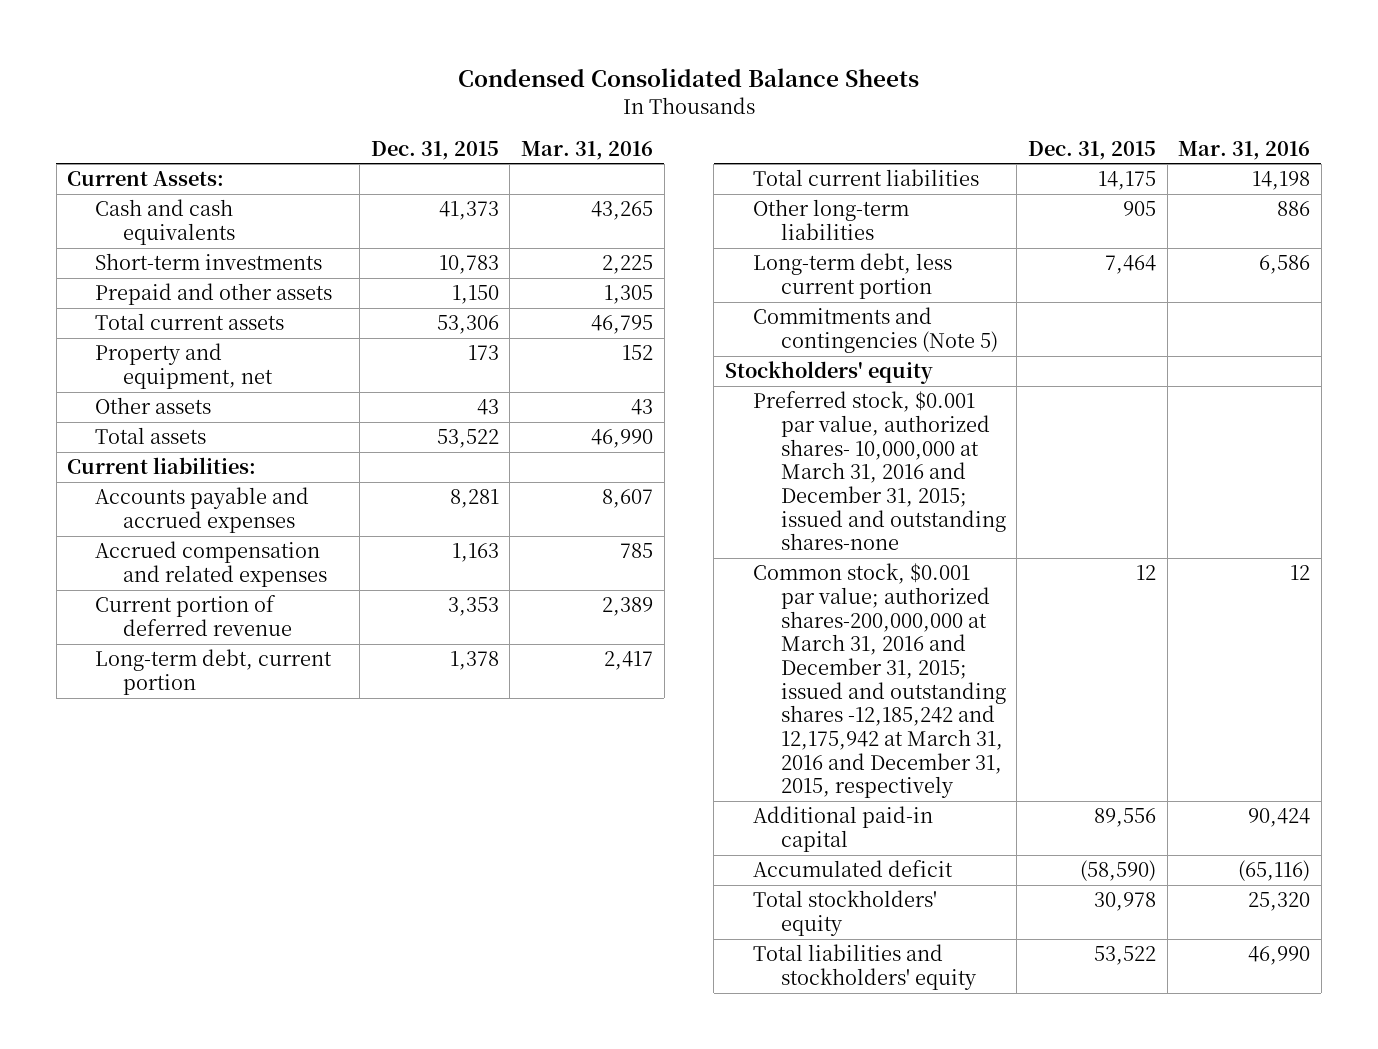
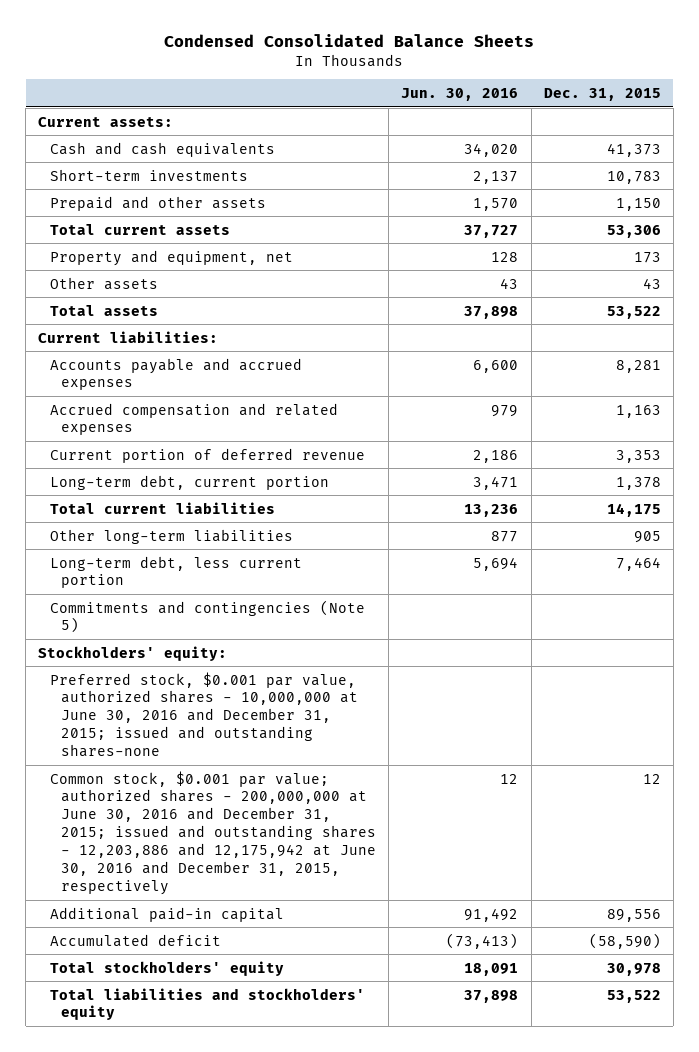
[521,140,654,160] Mar. 31, 2016 -> none
none -> [401,87,519,101] Jun. 30, 2016
[67,171,225,187] Current Assets: -> [38,116,174,127] Current assets:
[724,361,933,385] Stockholders' equity -> [38,645,228,661] Stockholders' equity:
[752,391,1006,551] Preferred stock, $0.001 par value, authorized shares- 10,000,000 at March 31, 2016 and December 31, 2015; issued and outstanding shares-none -> [49,671,359,757] Preferred stock, $0.001 par value, authorized shares - 10,000,000 at June 30, 2016 and December 31, 2015; issued and outstanding shares-none
[752,563,1006,799] Common stock, $0.001 par value; authorized shares-200,000,000 at March 31, 2016 and December 31, 2015; issued and outstanding shares -12,185,242 and 12,175,942 at March 31, 2016 and December 31, 2015, respectively -> [49,770,377,895] Common stock, $0.001 par value; authorized shares - 200,000,000 at June 30, 2016 and December 31, 2015; issued and outstanding shares - 12,203,886 and 12,175,942 at June 30, 2016 and December 31, 2015, respectively

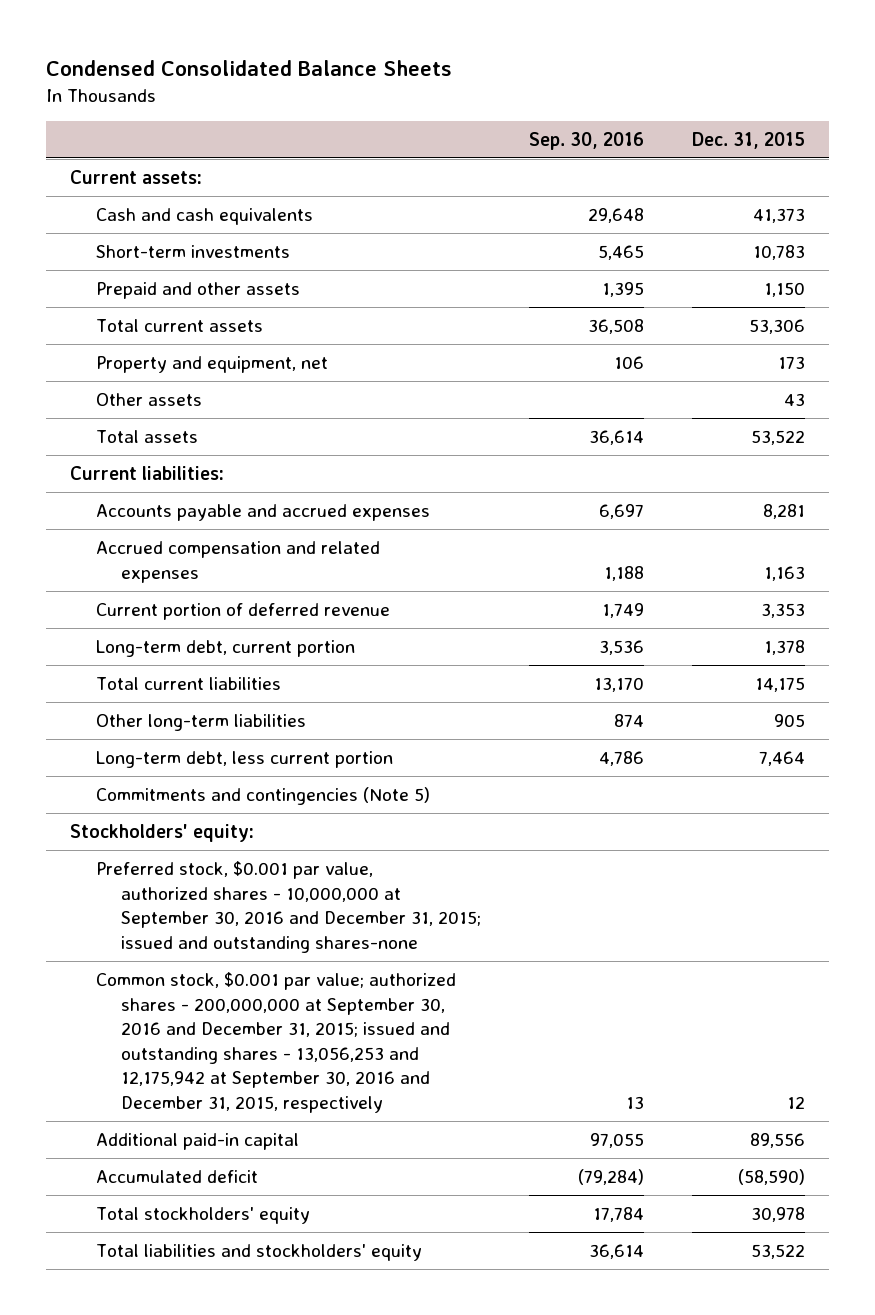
[401,87,519,101] Jun. 30, 2016 -> none
none -> [528,131,644,150] Sep. 30, 2016
[49,671,359,757] Preferred stock, $0.001 par value, authorized shares - 10,000,000 at June 30, 2016 and December 31, 2015; issued and outstanding shares-none -> [95,861,481,953] Preferred stock, $0.001 par value, authorized shares - 10,000,000 at September 30, 2016 and December 31, 2015; issued and outstanding shares-none
[49,770,377,895] Common stock, $0.001 par value; authorized shares - 200,000,000 at June 30, 2016 and December 31, 2015; issued and outstanding shares - 12,203,886 and 12,175,942 at June 30, 2016 and December 31, 2015, respectively -> [95,972,456,1113] Common stock, $0.001 par value; authorized shares - 200,000,000 at September 30, 2016 and December 31, 2015; issued and outstanding shares - 13,056,253 and 12,175,942 at September 30, 2016 and December 31, 2015, respectively

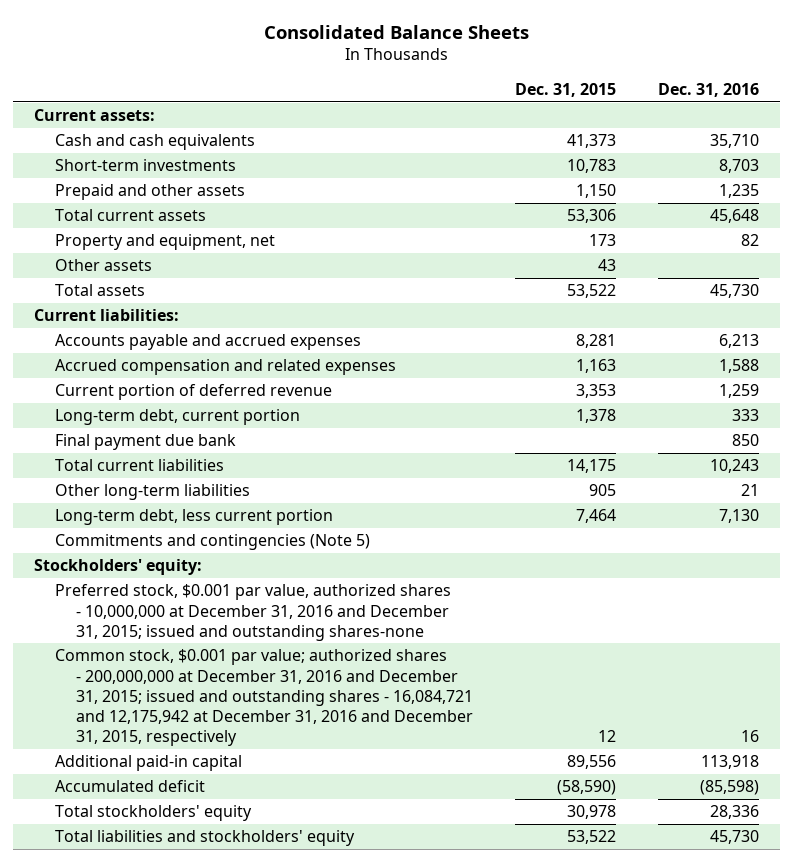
[46,59,453,76] Condensed Consolidated Balance Sheets -> [263,24,529,39] Consolidated Balance Sheets
[528,131,644,150] Sep. 30, 2016 -> none
none -> [657,83,759,98] Dec. 31, 2016
none -> [55,434,237,451] Final payment due bank
[95,861,481,953] Preferred stock, $0.001 par value, authorized shares - 10,000,000 at September 30, 2016 and December 31, 2015; issued and outstanding shares-none -> [55,584,452,641] Preferred stock, $0.001 par value, authorized shares - 10,000,000 at December 31, 2016 and December 31, 2015; issued and outstanding shares-none
[95,972,456,1113] Common stock, $0.001 par value; authorized shares - 200,000,000 at September 30, 2016 and December 31, 2015; issued and outstanding shares - 13,056,253 and 12,175,942 at September 30, 2016 and December 31, 2015, respectively -> [55,649,474,746] Common stock, $0.001 par value; authorized shares - 200,000,000 at December 31, 2016 and December 31, 2015; issued and outstanding shares - 16,084,721 and 12,175,942 at December 31, 2016 and December 31, 2015, respectively

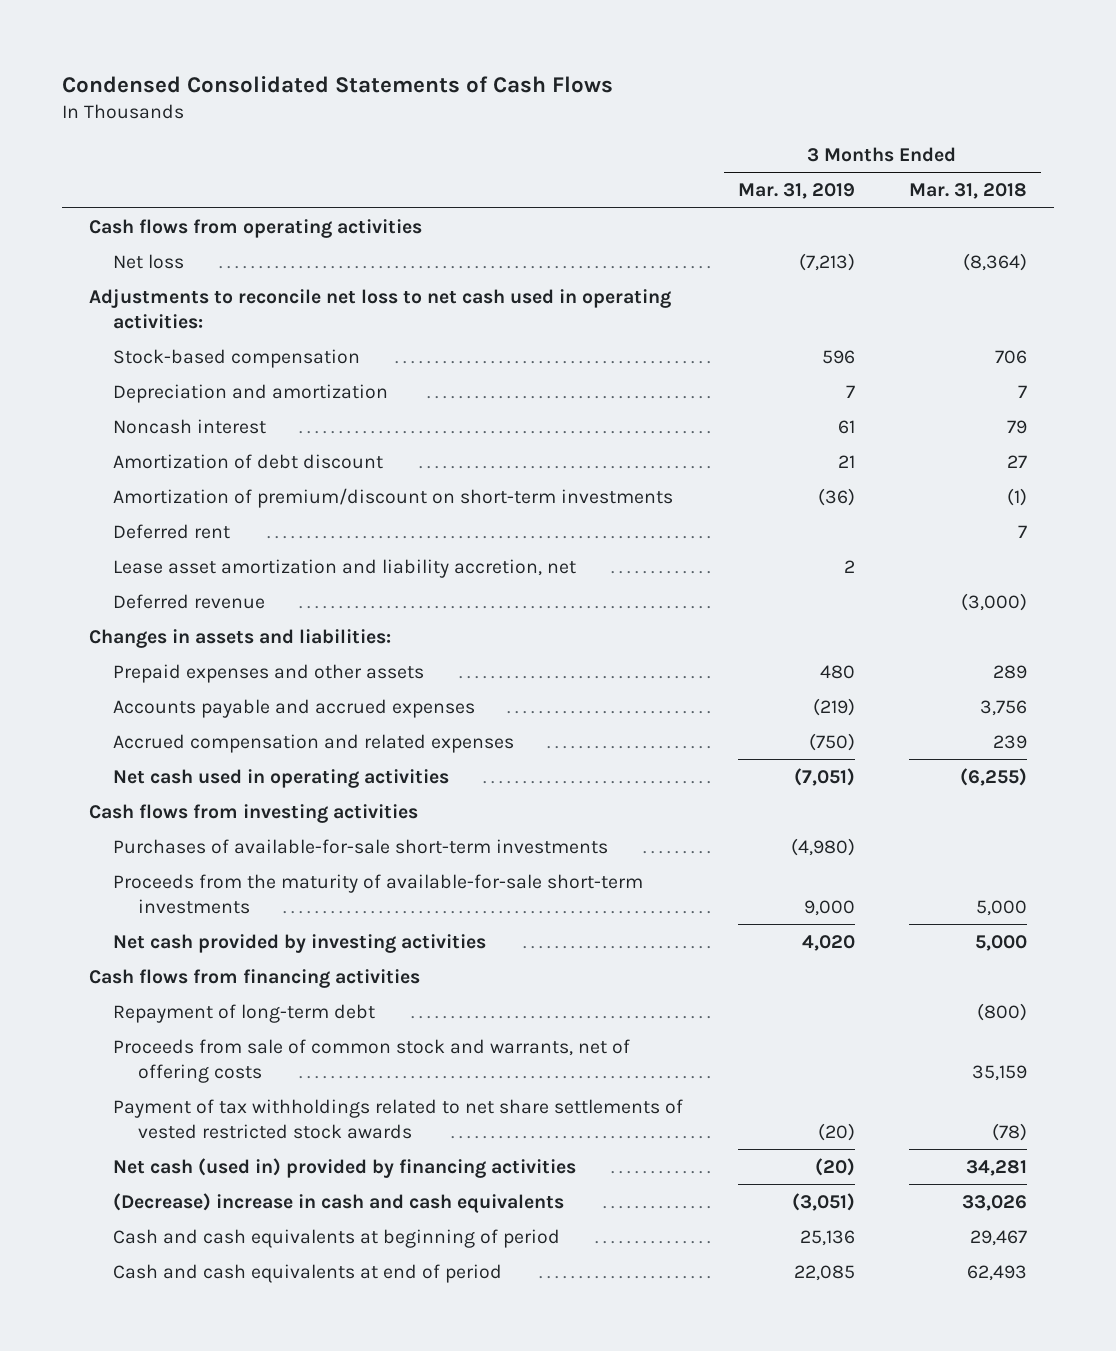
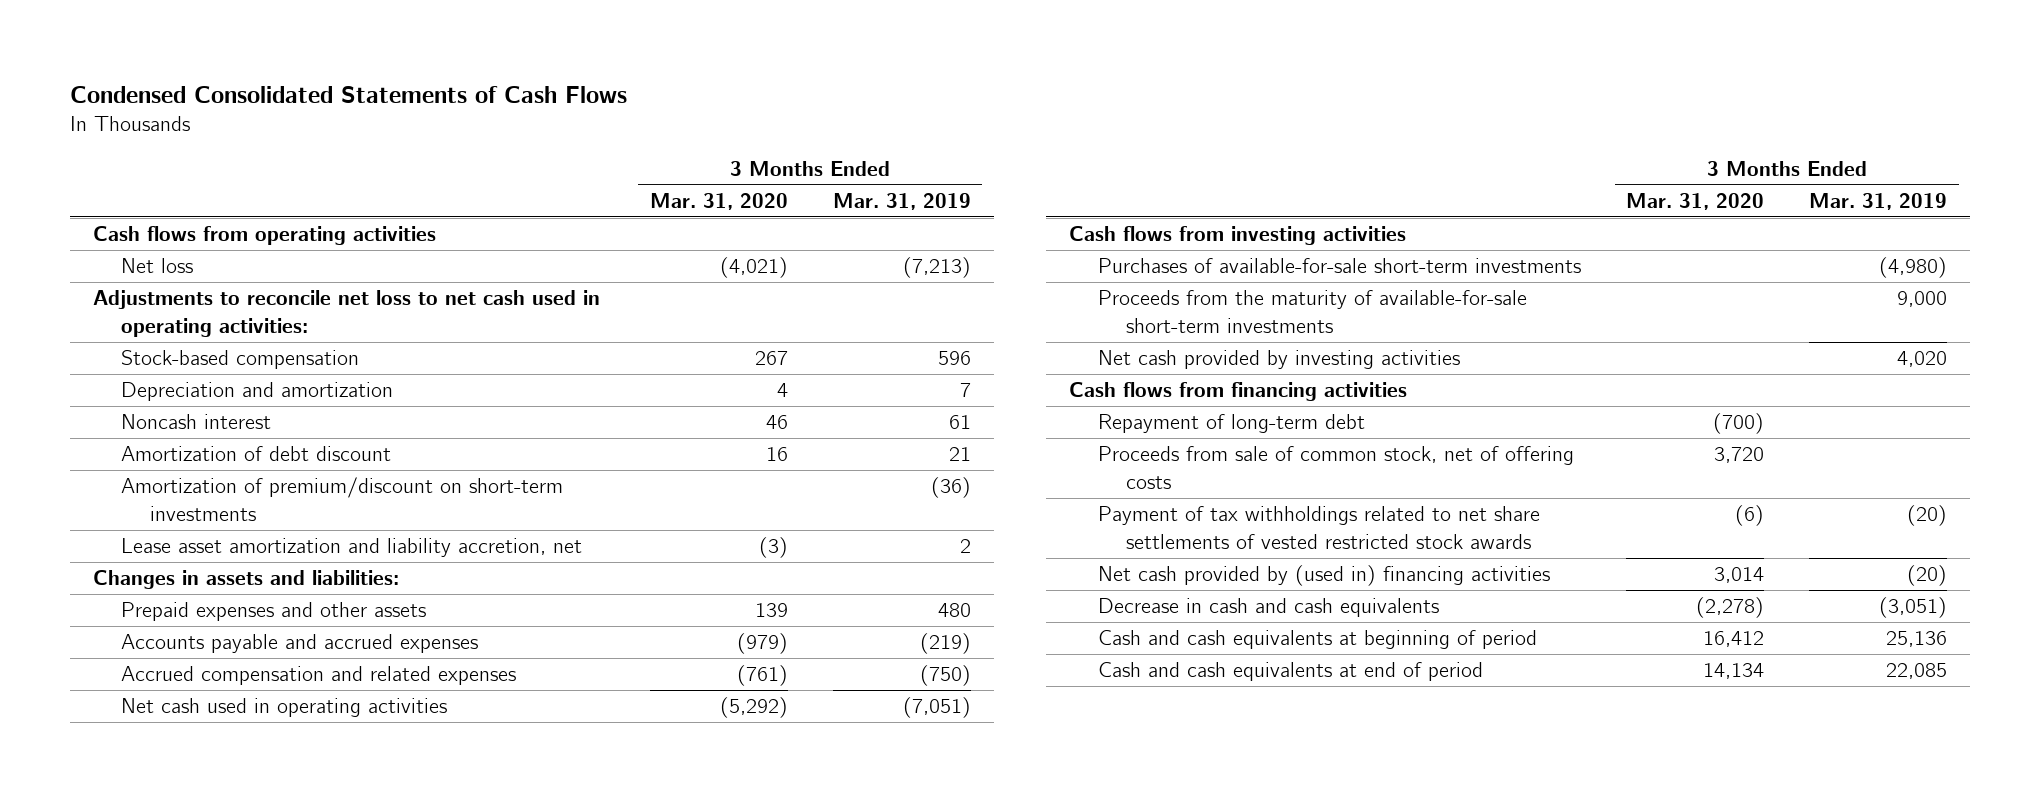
[908,183,1027,200] Mar. 31, 2018 -> none
none -> [649,192,788,210] Mar. 31, 2020
[113,523,231,539] Deferred rent -> none
[113,593,266,609] Deferred revenue -> none
[113,1038,631,1083] Proceeds from sale of common stock and warrants, net of offering costs -> [1097,446,1574,489] Proceeds from sale of common stock, net of offering costs
[113,1157,577,1178] Net cash (used in) provided by financing activities -> [1097,565,1550,587] Net cash provided by (used in) financing activities
[113,1192,565,1213] (Decrease) increase in cash and cash equivalents -> [1097,598,1439,618] Decrease in cash and cash equivalents

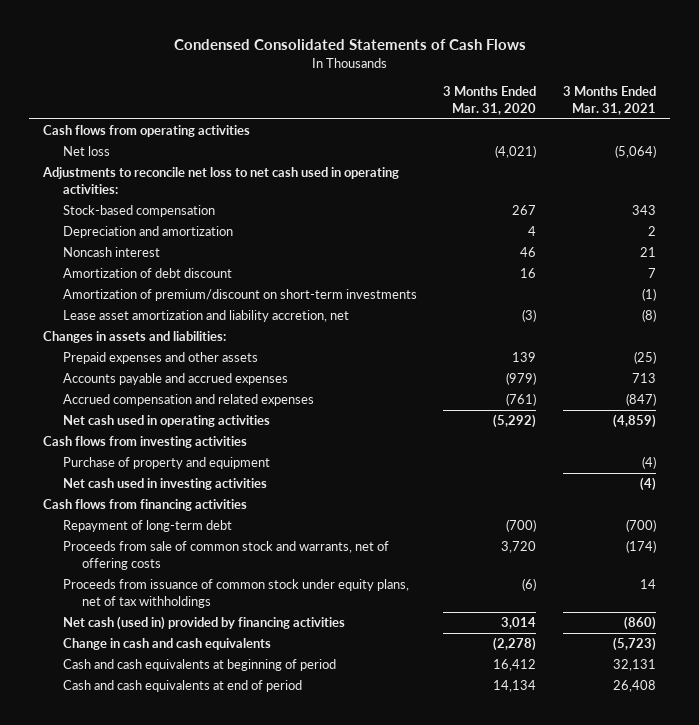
[833,192,972,210] Mar. 31, 2019 -> none
none -> [563,86,657,115] 3 Months Ended Mar. 31, 2021
[1097,258,1581,274] Purchases of available-for-sale short-term investments -> none
[1097,290,1527,333] Proceeds from the maturity of available-for-sale short-term investments -> none
none -> [62,457,270,470] Purchase of property and equipment
[1097,350,1460,370] Net cash provided by investing activities -> [62,478,267,491] Net cash used in investing activities
[1097,506,1540,549] Payment of tax withholdings related to net share settlements of vested restricted stock awards -> none
[1097,446,1574,489] Proceeds from sale of common stock, net of offering costs -> [62,541,389,571] Proceeds from sale of common stock and warrants, net of offering costs
none -> [62,579,409,609] Proceeds from issuance of common stock under equity plans, net of tax withholdings
[1097,565,1550,587] Net cash provided by (used in) financing activities -> [62,616,345,631] Net cash (used in) provided by financing activities
[1097,598,1439,618] Decrease in cash and cash equivalents -> [62,638,271,651] Change in cash and cash equivalents

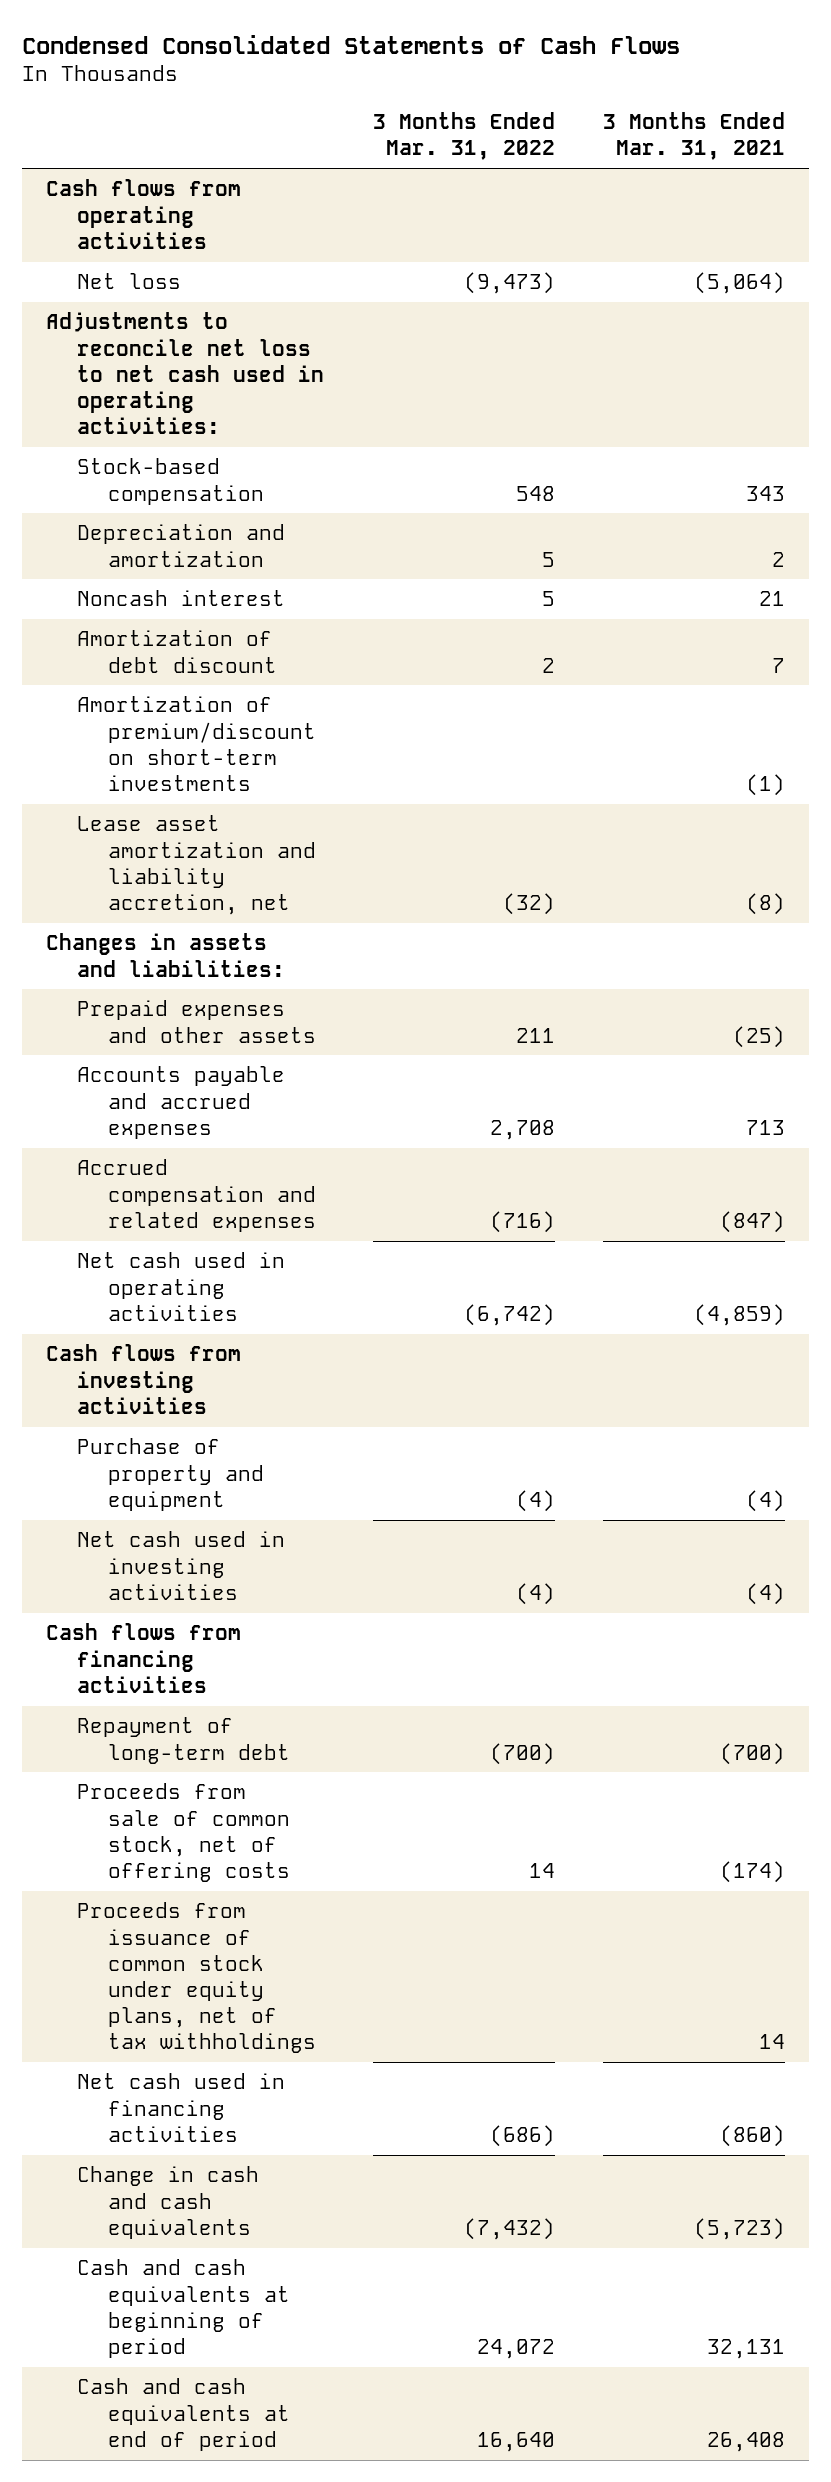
[443,86,537,115] 3 Months Ended Mar. 31, 2020 -> none
none -> [372,112,555,161] 3 Months Ended Mar. 31, 2022
[62,541,389,571] Proceeds from sale of common stock and warrants, net of offering costs -> [77,1783,291,1883] Proceeds from sale of common stock, net of offering costs
[62,616,345,631] Net cash (used in) provided by financing activities -> [77,2073,286,2142] Net cash used in financing activities

